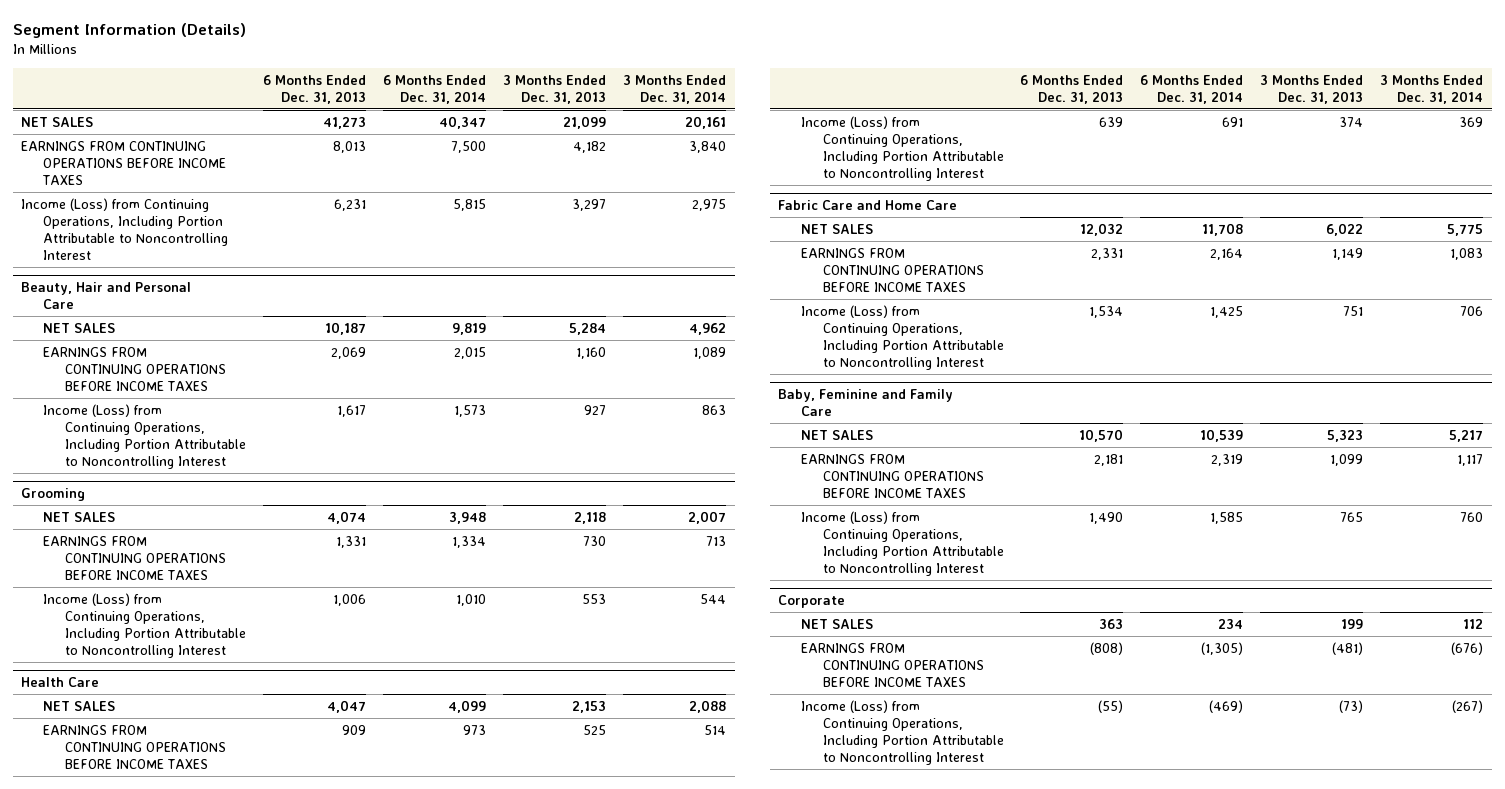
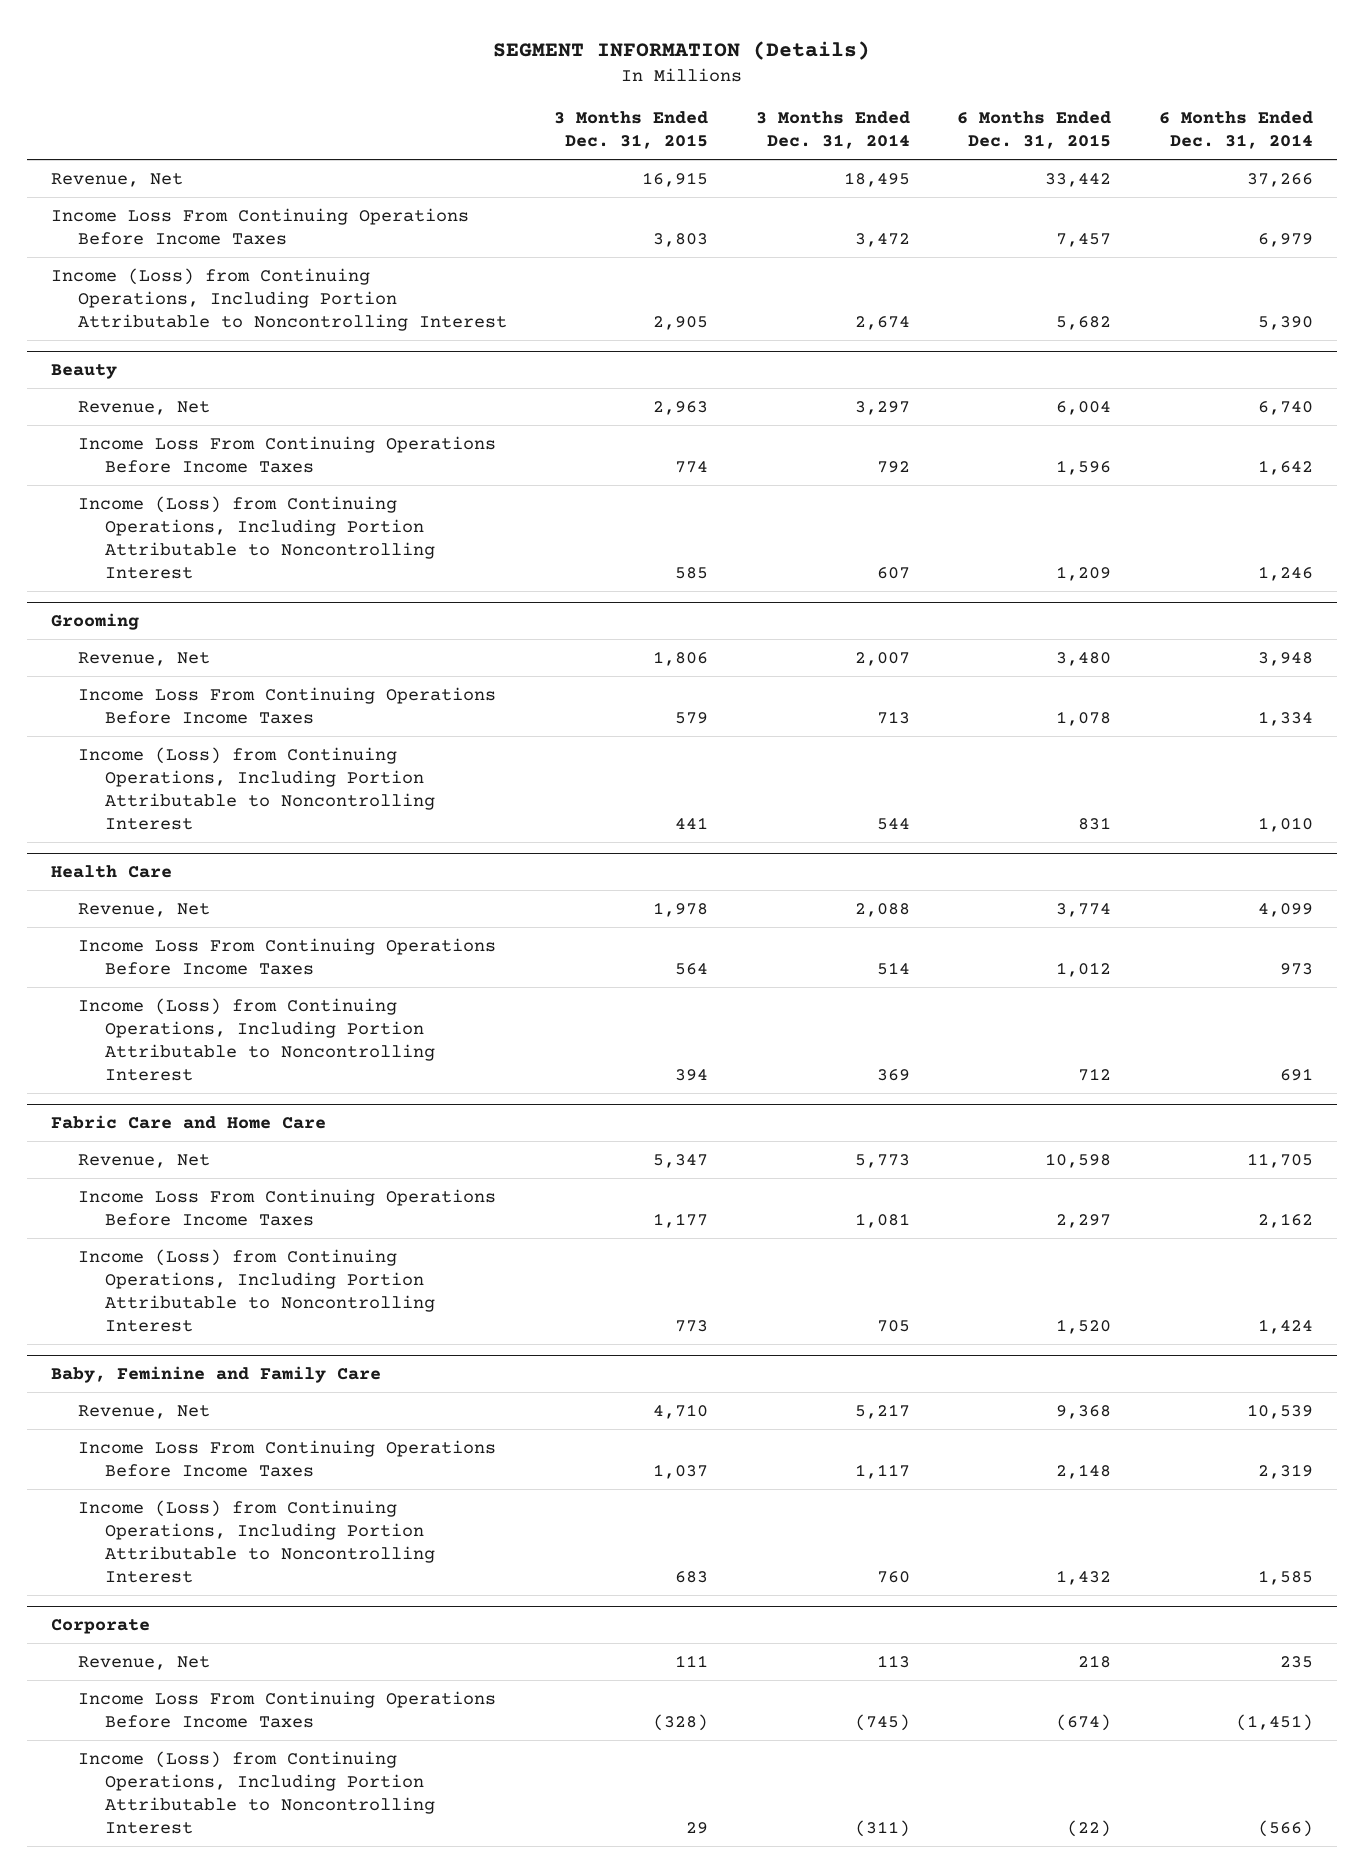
[12,22,246,38] Segment Information (Details) -> [492,40,870,60] SEGMENT INFORMATION (Details)
[263,74,367,104] 6 Months Ended Dec. 31, 2013 -> none
[503,74,607,104] 3 Months Ended Dec. 31, 2013 -> none
none -> [554,111,709,150] 3 Months Ended Dec. 31, 2015
none -> [957,111,1112,150] 6 Months Ended Dec. 31, 2015
[21,282,192,310] Beauty, Hair and Personal Care -> none
[21,116,94,127] NET SALES -> [50,172,183,187] Revenue, Net
[439,115,487,129] 40,347 -> [1246,172,1313,187] 37,266
[685,115,727,129] 20,161 -> [843,171,910,187] 18,495
[21,140,227,185] EARNINGS FROM CONTINUING OPERATIONS BEFORE INCOME TAXES -> [50,207,469,245] Income Loss From Continuing Operations Before Income Taxes
[451,140,487,153] 7,500 -> [1257,232,1313,247] 6,979
[689,140,727,153] 3,840 -> [854,232,910,247] 3,472
[453,198,487,211] 5,815 -> [1257,315,1313,330] 5,390
[692,198,727,211] 2,975 -> [854,315,910,330] 2,674
none -> [50,364,117,380] Beauty
[43,322,116,333] NET SALES -> [77,400,210,415] Revenue, Net
[452,322,487,335] 9,819 -> [1257,400,1313,415] 6,740
[689,322,727,335] 4,962 -> [854,400,910,415] 3,297
[43,346,227,391] EARNINGS FROM CONTINUING OPERATIONS BEFORE INCOME TAXES -> [77,435,496,473] Income Loss From Continuing Operations Before Income Taxes
[454,346,487,359] 2,015 -> [1257,459,1313,475] 1,642
[693,346,727,359] 1,089 -> [876,460,910,473] 792
[454,404,487,417] 1,573 -> [1257,565,1313,581] 1,246
[702,404,727,415] 863 -> [876,566,910,579] 607
[43,511,116,522] NET SALES -> [77,651,210,666] Revenue, Net
[43,535,227,580] EARNINGS FROM CONTINUING OPERATIONS BEFORE INCOME TAXES -> [77,686,496,724] Income Loss From Continuing Operations Before Income Taxes
[43,700,116,711] NET SALES -> [77,902,210,917] Revenue, Net
[43,724,227,769] EARNINGS FROM CONTINUING OPERATIONS BEFORE INCOME TAXES -> [77,937,496,975] Income Loss From Continuing Operations Before Income Taxes
[800,223,873,234] NET SALES -> [77,1153,210,1168] Revenue, Net
[1202,222,1244,236] 11,708 -> [1246,1152,1313,1168] 11,705
[1447,223,1484,236] 5,775 -> [854,1153,910,1168] 5,773
[800,247,984,292] EARNINGS FROM CONTINUING OPERATIONS BEFORE INCOME TAXES -> [77,1188,496,1226] Income Loss From Continuing Operations Before Income Taxes
[1210,247,1244,260] 2,164 -> [1257,1212,1313,1228] 2,162
[1450,247,1484,260] 1,083 -> [854,1212,910,1228] 1,081
[1210,305,1244,318] 1,425 -> [1257,1318,1313,1334] 1,424
[1460,305,1484,316] 706 -> [876,1319,910,1332] 705
[800,429,873,440] NET SALES -> [77,1404,210,1419] Revenue, Net
[800,453,984,498] EARNINGS FROM CONTINUING OPERATIONS BEFORE INCOME TAXES -> [77,1439,496,1477] Income Loss From Continuing Operations Before Income Taxes
[800,618,873,629] NET SALES -> [77,1655,210,1670] Revenue, Net
[1218,618,1244,629] 234 -> [1279,1655,1313,1668] 235
[1463,618,1484,629] 112 -> [876,1654,910,1668] 113
[800,642,984,687] EARNINGS FROM CONTINUING OPERATIONS BEFORE INCOME TAXES -> [77,1690,496,1728] Income Loss From Continuing Operations Before Income Taxes
[1201,641,1244,655] (1,305) -> [1235,1713,1313,1731] (1,451)
[1451,641,1484,655] (676) -> [854,1713,910,1731] (745)
[1209,699,1244,713] (469) -> [1257,1819,1313,1837] (566)
[1452,699,1484,713] (267) -> [854,1819,910,1837] (311)

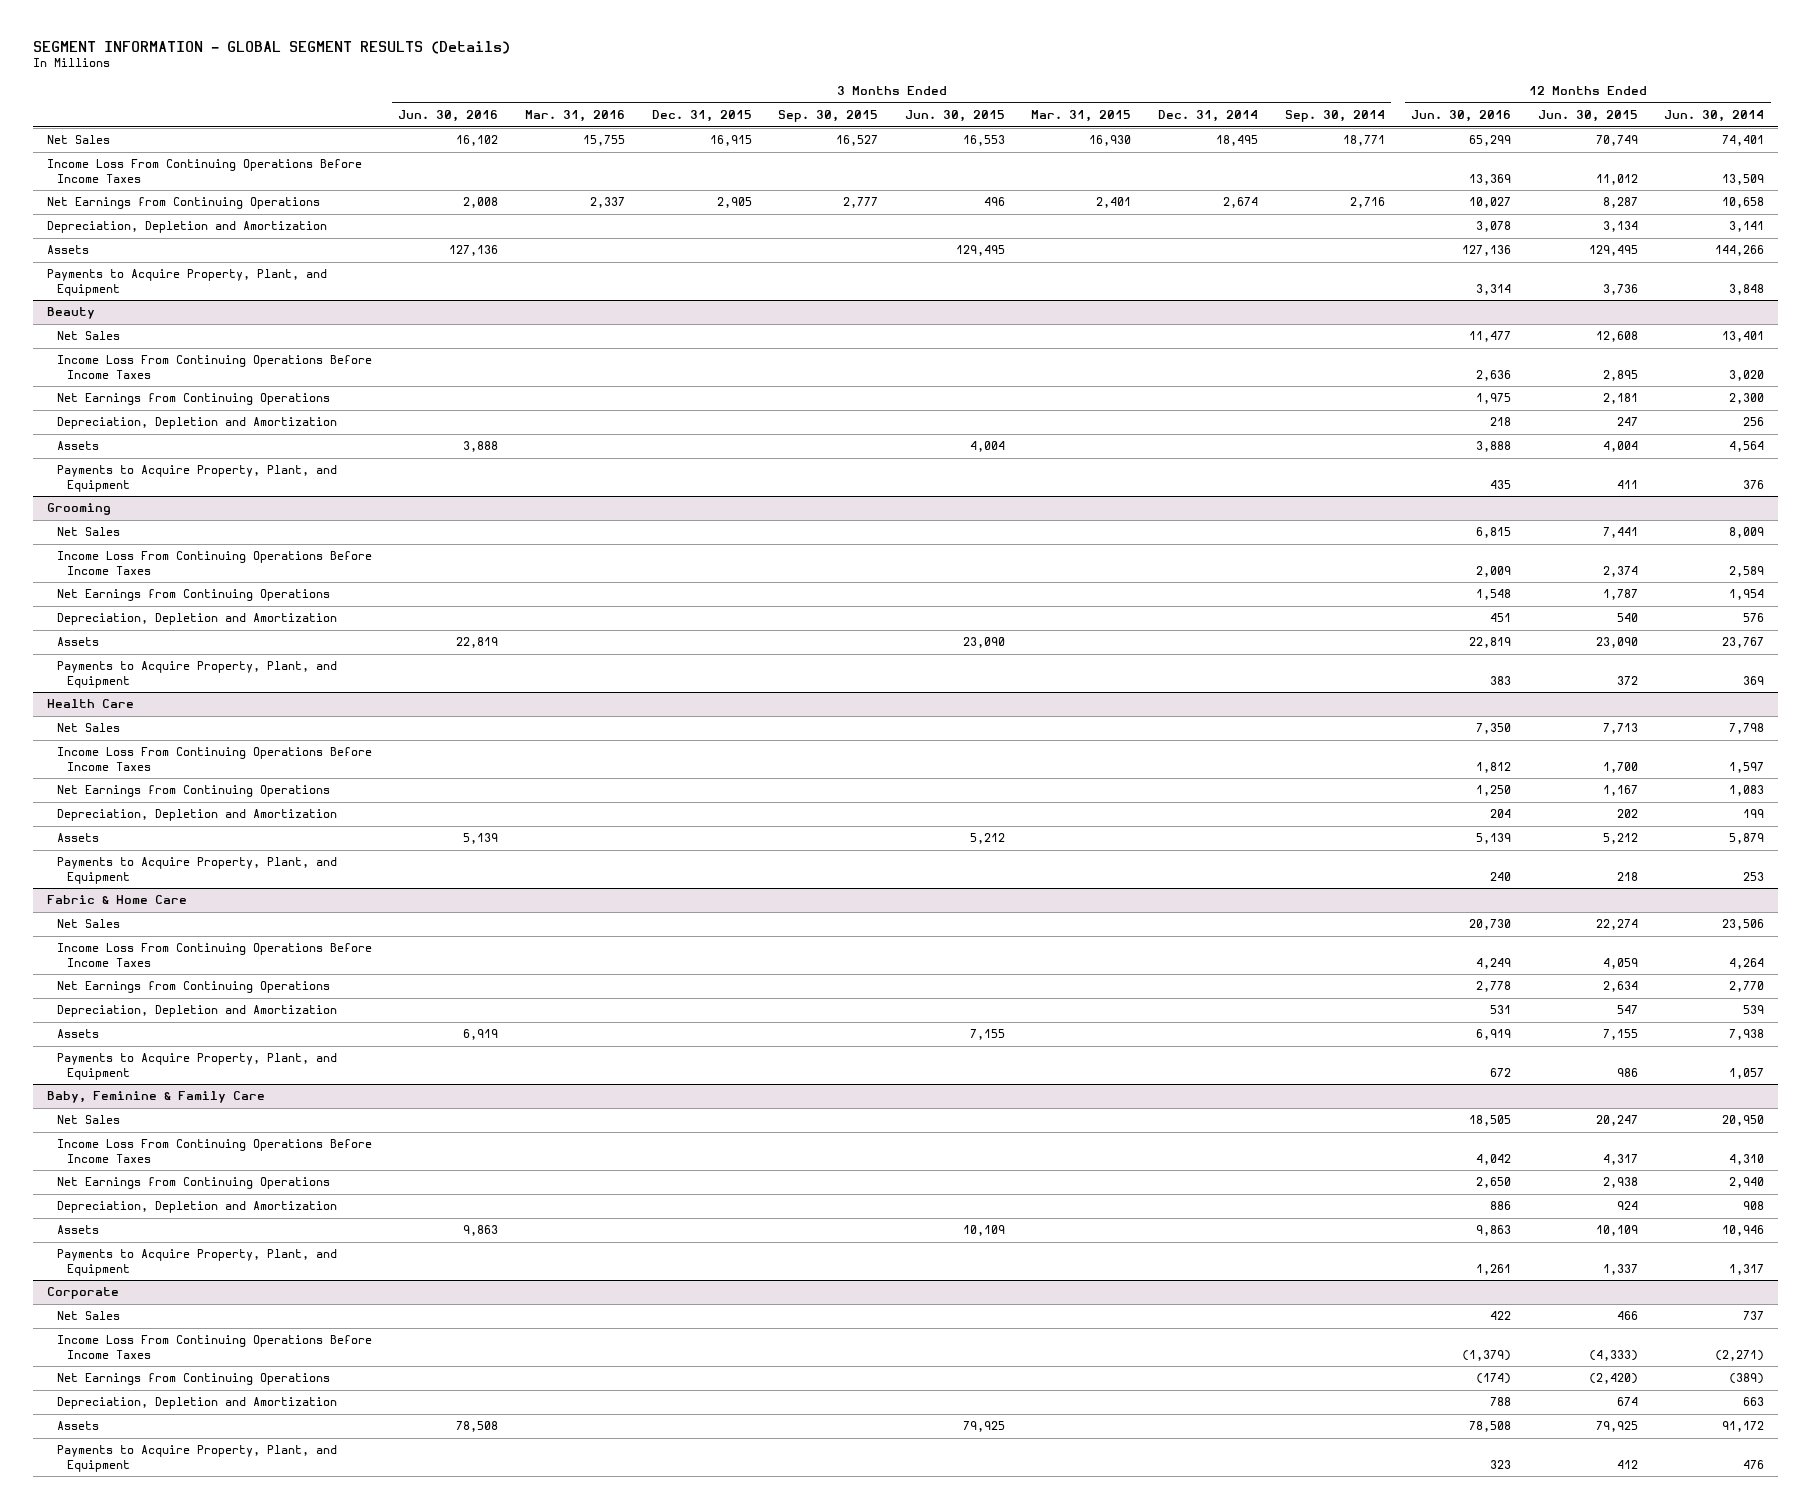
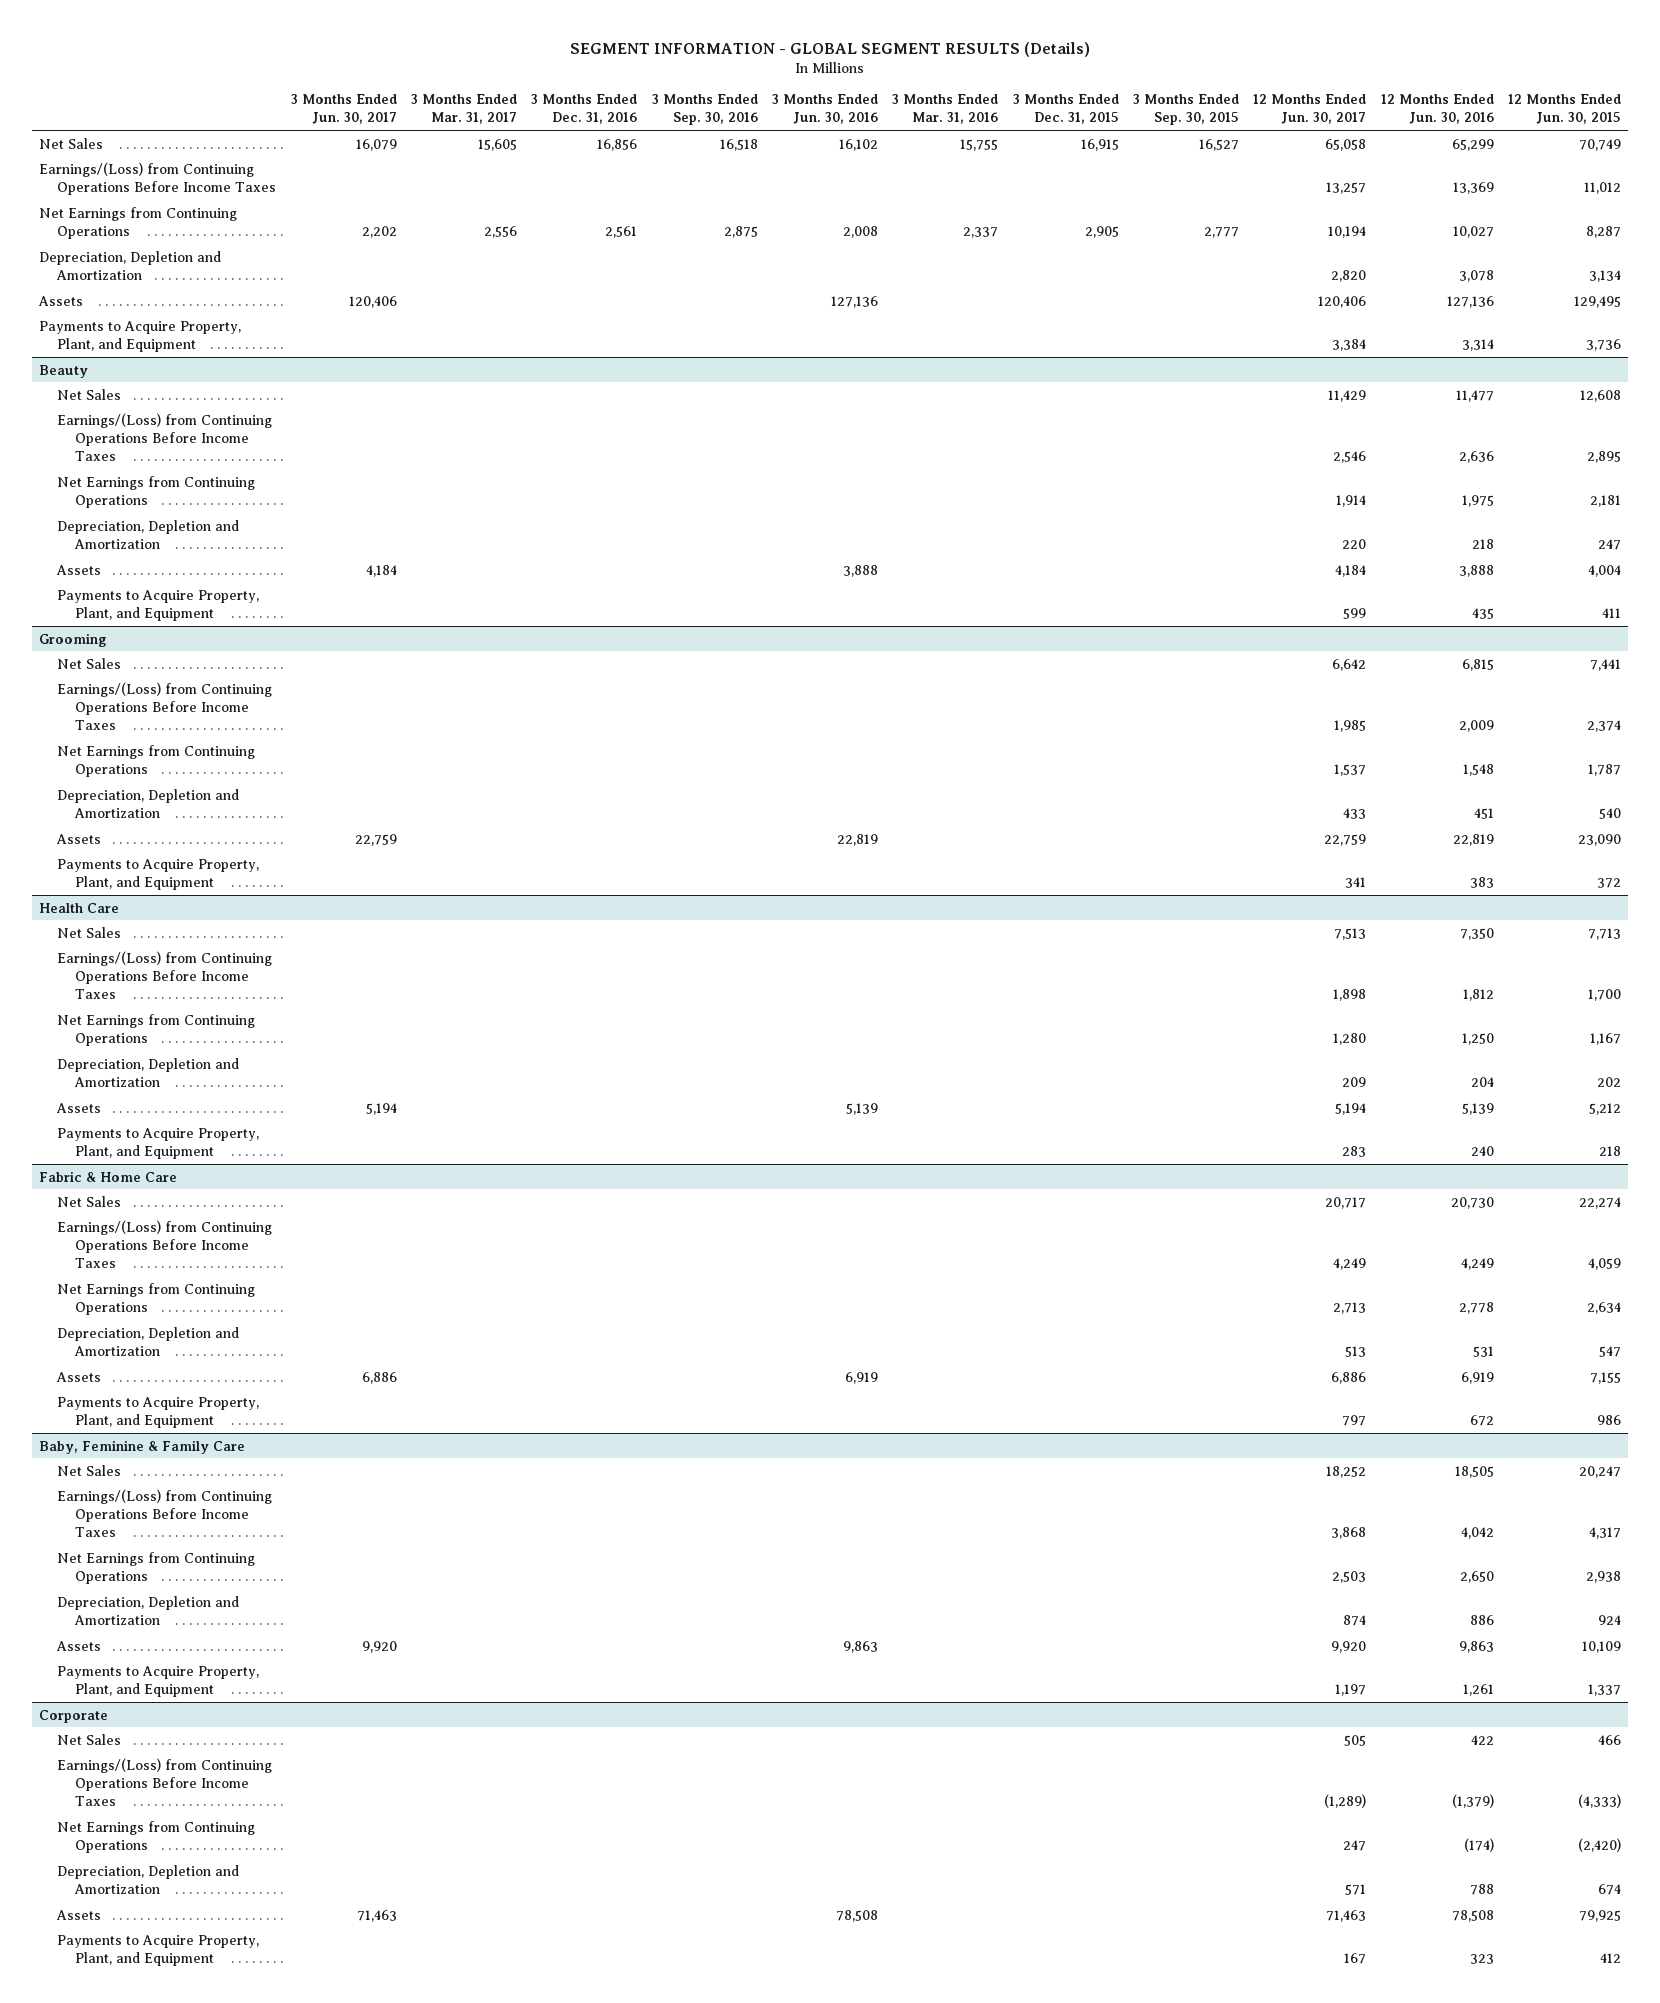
[904,110,1005,123] Jun. 30, 2015 -> none
[1031,110,1132,123] Mar. 31, 2015 -> none
[1158,110,1259,123] Dec. 31, 2014 -> none
[1284,110,1385,123] Sep. 30, 2014 -> none
[1664,110,1765,123] Jun. 30, 2014 -> none
none -> [290,94,397,125] 3 Months Ended Jun. 30, 2017
none -> [410,94,517,125] 3 Months Ended Mar. 31, 2017
none -> [531,94,638,125] 3 Months Ended Dec. 31, 2016
none -> [651,94,758,126] 3 Months Ended Sep. 30, 2016
none -> [1253,94,1367,125] 12 Months Ended Jun. 30, 2017
[46,159,362,183] Income Loss From Continuing Operations Before Income Taxes -> [39,161,277,195] Earnings/(Loss) from Continuing Operations Before Income Taxes
[56,355,372,379] Income Loss From Continuing Operations Before Income Taxes -> [57,412,273,461] Earnings/(Loss) from Continuing Operations Before Income Taxes
[56,551,372,575] Income Loss From Continuing Operations Before Income Taxes -> [57,681,273,730] Earnings/(Loss) from Continuing Operations Before Income Taxes
[56,747,372,771] Income Loss From Continuing Operations Before Income Taxes -> [57,950,273,999] Earnings/(Loss) from Continuing Operations Before Income Taxes
[56,943,372,967] Income Loss From Continuing Operations Before Income Taxes -> [57,1219,273,1268] Earnings/(Loss) from Continuing Operations Before Income Taxes
[56,1139,372,1163] Income Loss From Continuing Operations Before Income Taxes -> [57,1488,273,1537] Earnings/(Loss) from Continuing Operations Before Income Taxes
[56,1335,372,1359] Income Loss From Continuing Operations Before Income Taxes -> [57,1757,273,1806] Earnings/(Loss) from Continuing Operations Before Income Taxes

